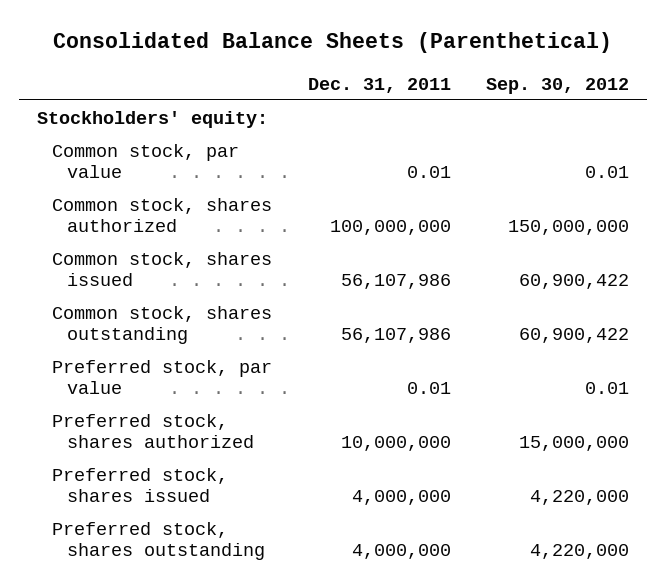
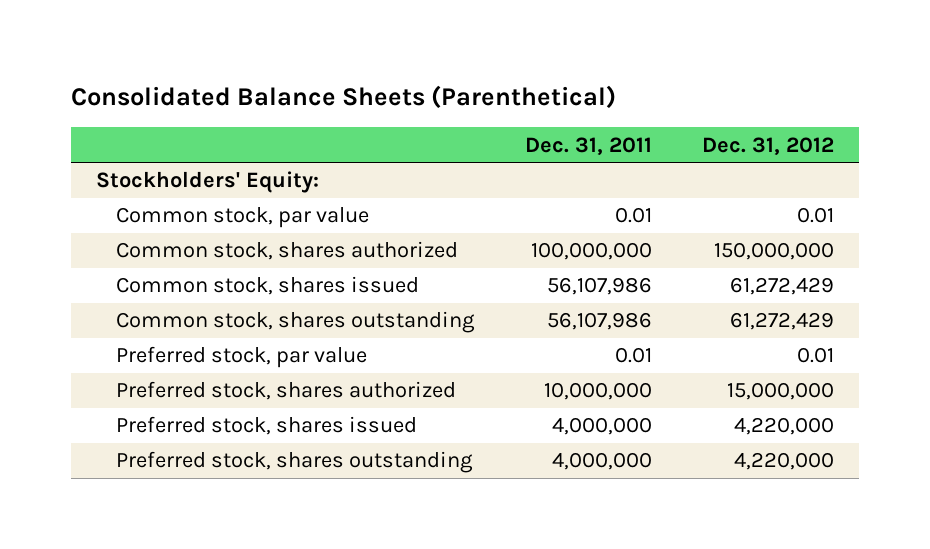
[486,77,630,94] Sep. 30, 2012 -> none
none -> [701,136,834,155] Dec. 31, 2012
[37,110,269,128] Stockholders' equity: -> [96,171,320,194] Stockholders' Equity:

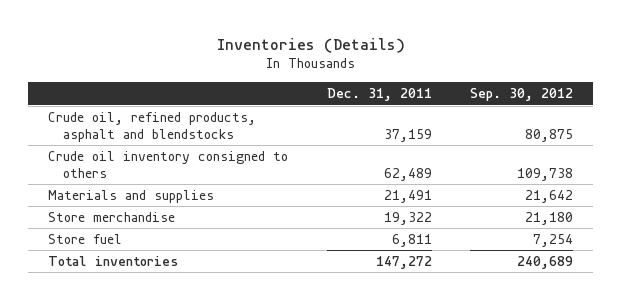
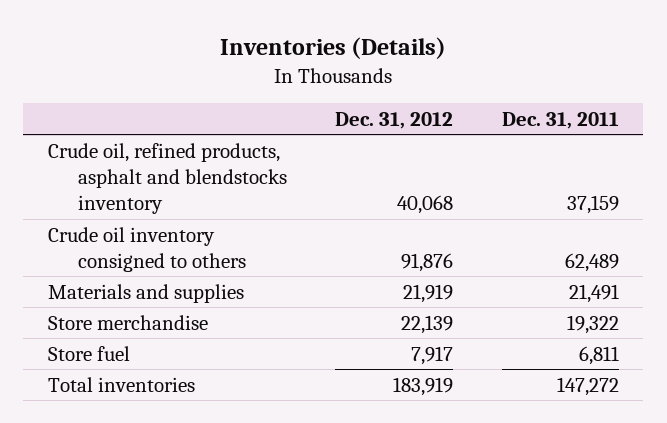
[470,88,574,102] Sep. 30, 2012 -> none
none -> [335,111,454,129] Dec. 31, 2012
[47,111,256,142] Crude oil, refined products, asphalt and blendstocks -> [47,142,287,214] Crude oil, refined products, asphalt and blendstocks inventory

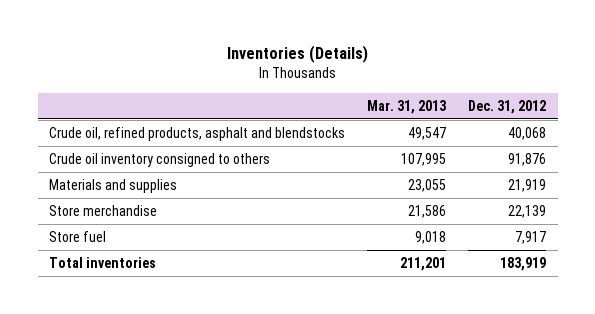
[502,111,620,129] Dec. 31, 2011 -> none
none -> [367,99,447,114] Mar. 31, 2013
[47,142,287,214] Crude oil, refined products, asphalt and blendstocks inventory -> [48,127,345,142] Crude oil, refined products, asphalt and blendstocks

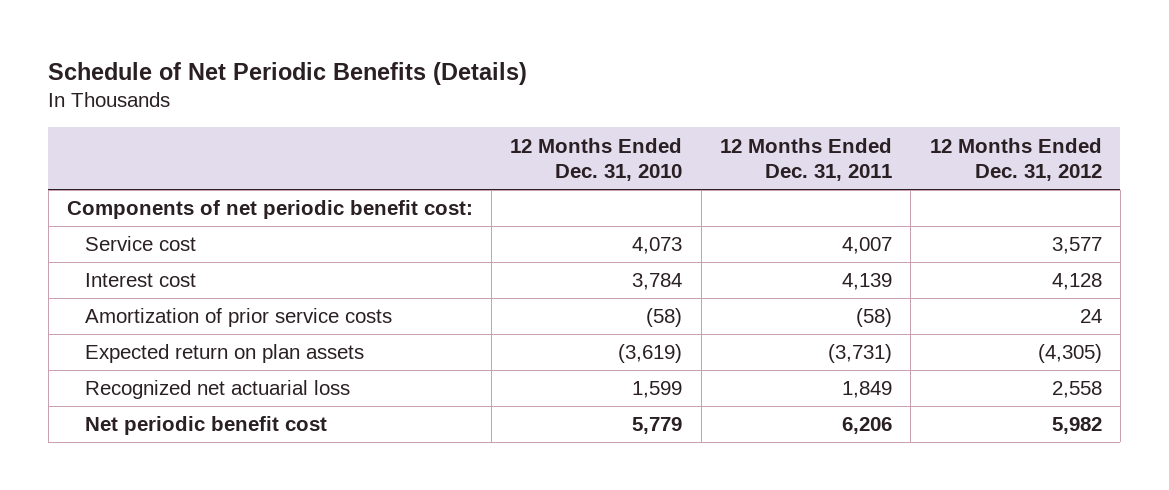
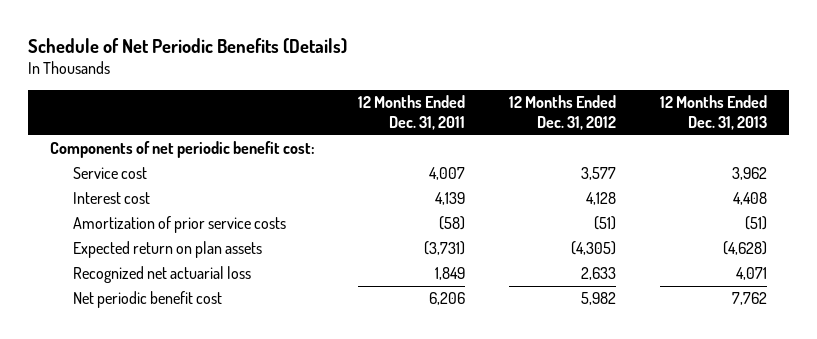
[510,137,683,181] 12 Months Ended Dec. 31, 2010 -> none
none -> [659,95,767,130] 12 Months Ended Dec. 31, 2013
[1079,309,1102,324] 24 -> [594,216,617,231] (51)
[1051,381,1102,399] 2,558 -> [581,267,617,281] 2,633

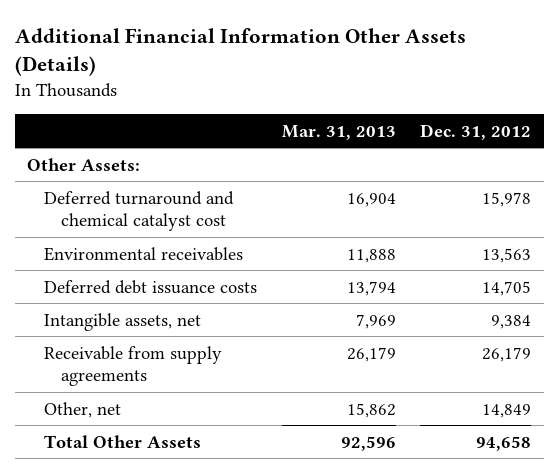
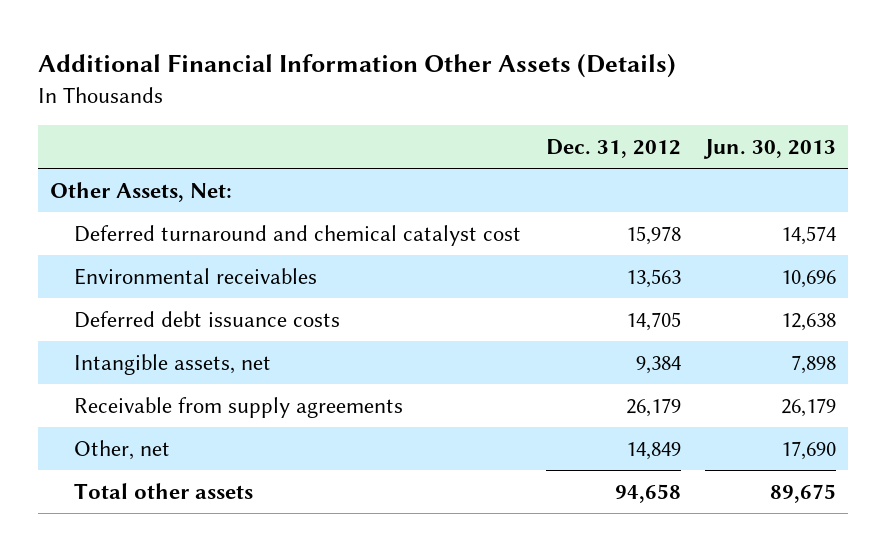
[281,124,396,140] Mar. 31, 2013 -> none
none -> [702,138,836,159] Jun. 30, 2013
[26,157,140,171] Other Assets: -> [49,181,232,202] Other Assets, Net:
[44,434,202,448] Total Other Assets -> [74,482,254,499] Total other assets

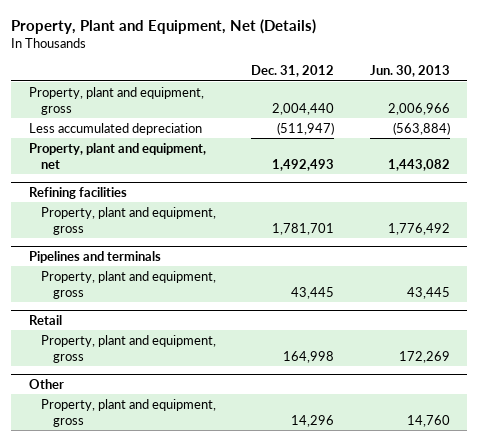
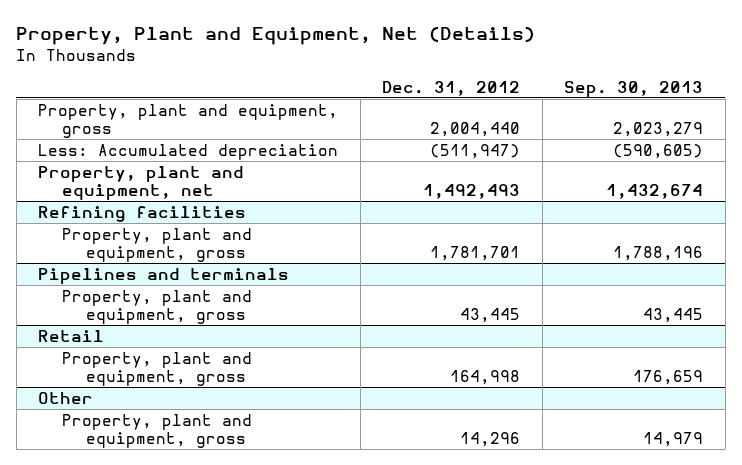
[369,65,450,78] Jun. 30, 2013 -> none
none -> [564,80,704,97] Sep. 30, 2013
[29,122,203,135] Less accumulated depreciation -> [38,143,339,160] Less: Accumulated depreciation

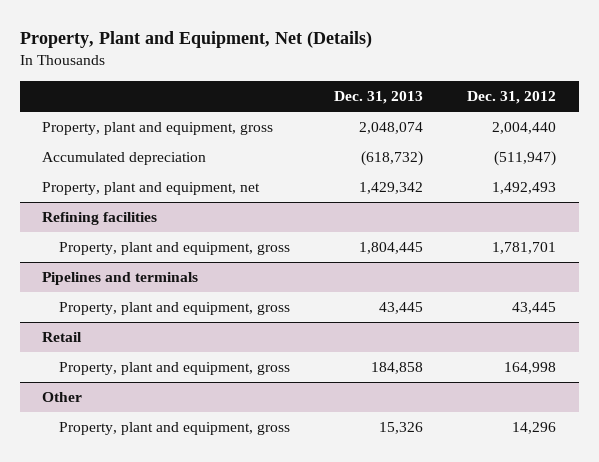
[564,80,704,97] Sep. 30, 2013 -> none
none -> [334,91,424,105] Dec. 31, 2013
[38,143,339,160] Less: Accumulated depreciation -> [42,152,207,166] Accumulated depreciation

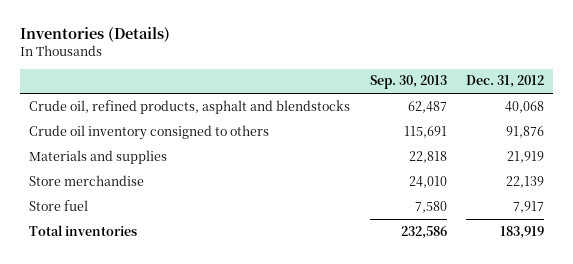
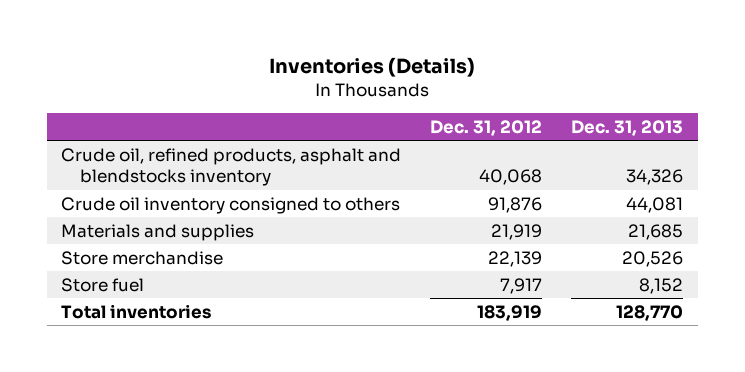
[369,75,447,90] Sep. 30, 2013 -> none
none -> [571,119,684,136] Dec. 31, 2013
[29,99,351,114] Crude oil, refined products, asphalt and blendstocks -> [61,147,402,187] Crude oil, refined products, asphalt and blendstocks inventory

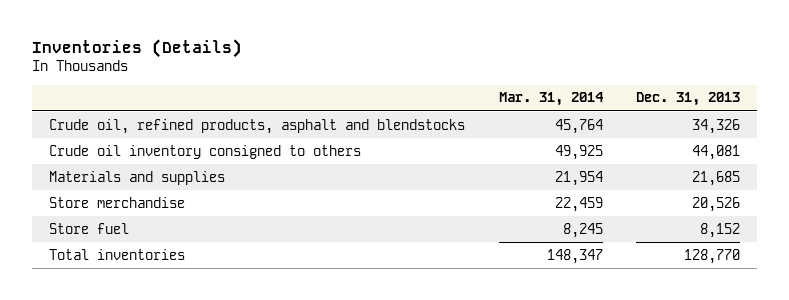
[430,119,543,136] Dec. 31, 2012 -> none
none -> [498,92,604,107] Mar. 31, 2014
[61,147,402,187] Crude oil, refined products, asphalt and blendstocks inventory -> [48,118,465,134] Crude oil, refined products, asphalt and blendstocks

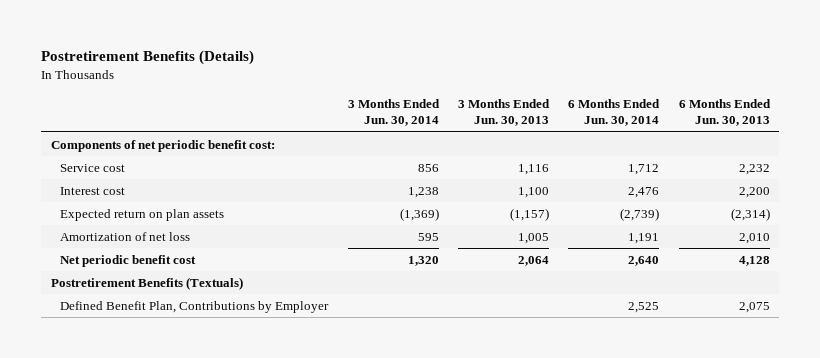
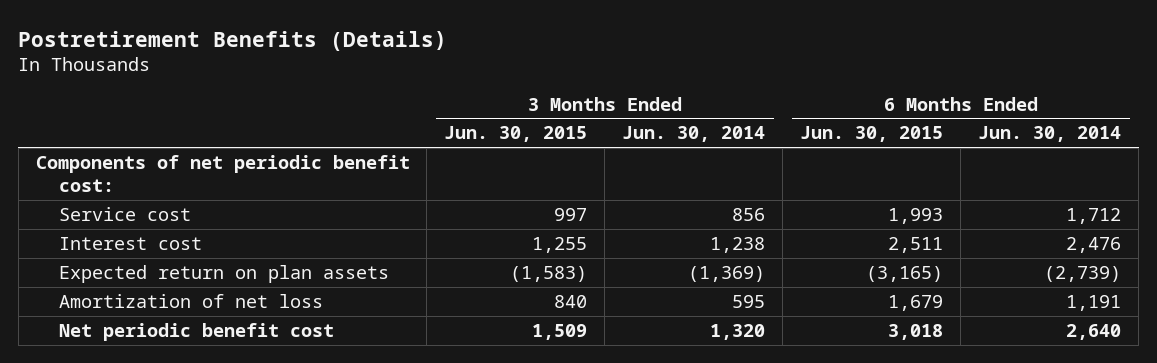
[457,99,550,127] 3 Months Ended Jun. 30, 2013 -> none
[678,99,771,127] 6 Months Ended Jun. 30, 2013 -> none
none -> [444,126,588,143] Jun. 30, 2015
none -> [800,126,944,143] Jun. 30, 2015
[50,276,243,290] Postretirement Benefits (Textuals) -> none
[60,300,330,313] Defined Benefit Plan, Contributions by Employer -> none

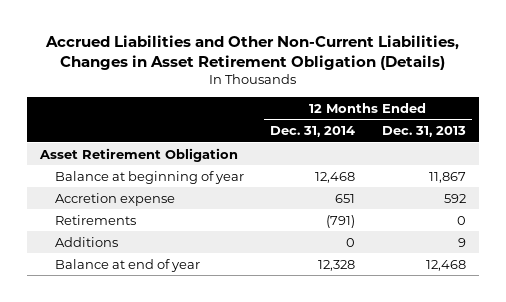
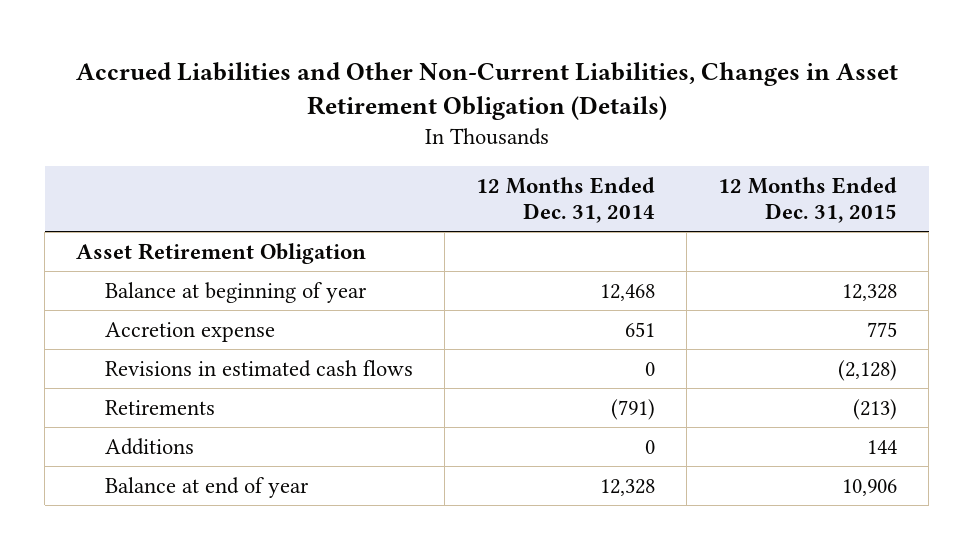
[381,125,466,137] Dec. 31, 2013 -> none
none -> [718,177,898,224] 12 Months Ended Dec. 31, 2015
none -> [105,359,414,377] Revisions in estimated cash flows

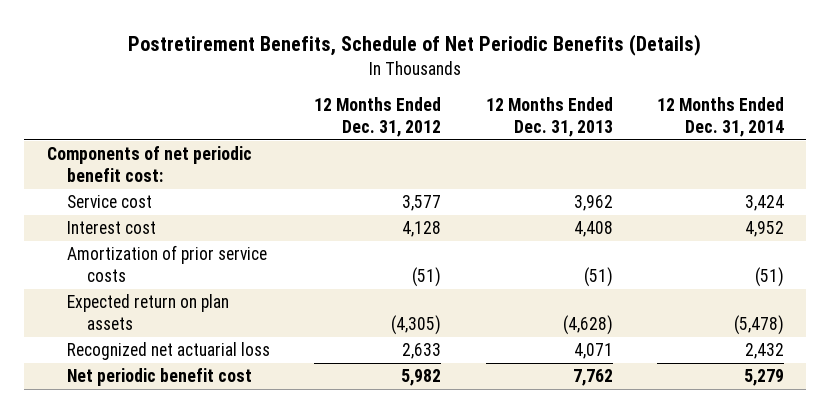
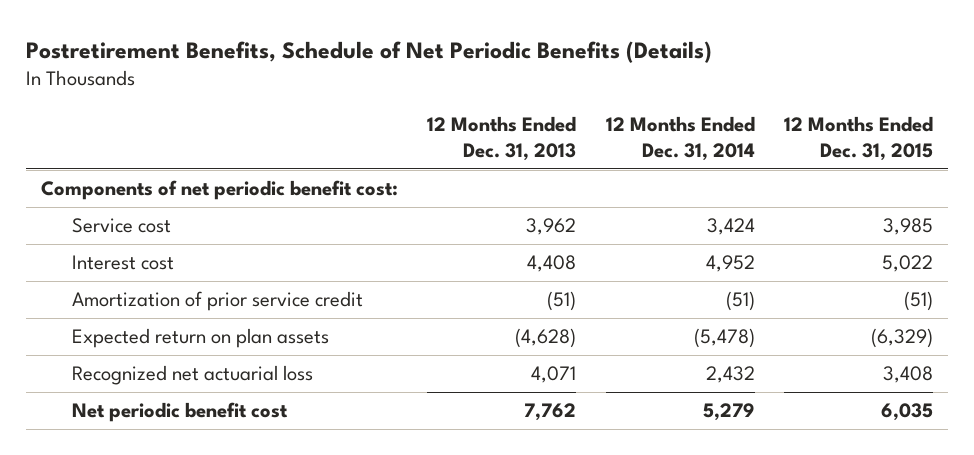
[314,97,442,138] 12 Months Ended Dec. 31, 2012 -> none
none -> [784,115,934,161] 12 Months Ended Dec. 31, 2015
[66,245,267,283] Amortization of prior service costs -> [72,291,364,312] Amortization of prior service credit

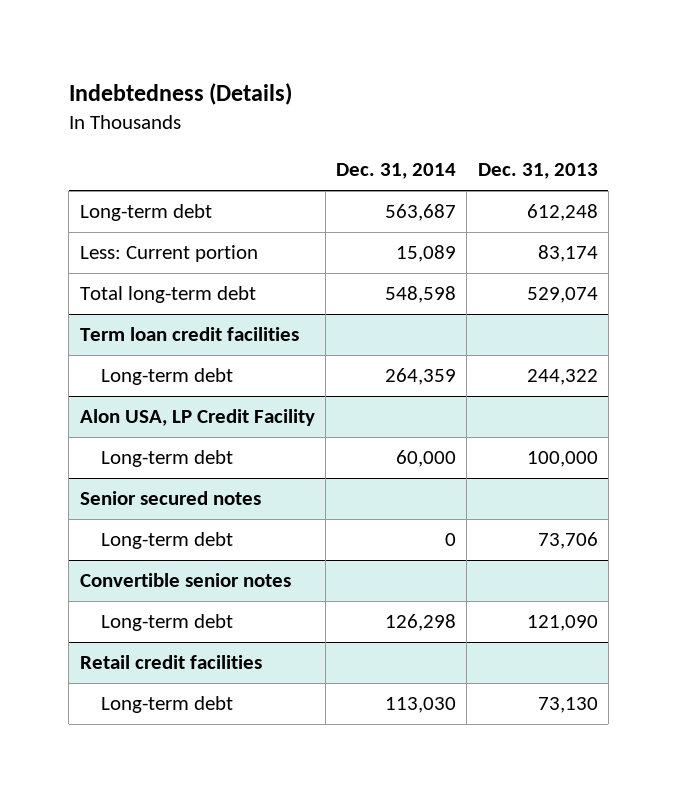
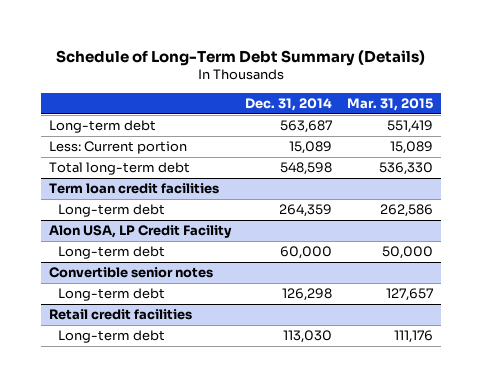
[68,82,292,105] Indebtedness (Details) -> [55,49,425,66] Schedule of Long-Term Debt Summary (Details)
[477,163,598,180] Dec. 31, 2013 -> none
none -> [347,98,434,112] Mar. 31, 2015
[79,491,261,506] Senior secured notes -> none
[101,532,234,550] Long-term debt -> none

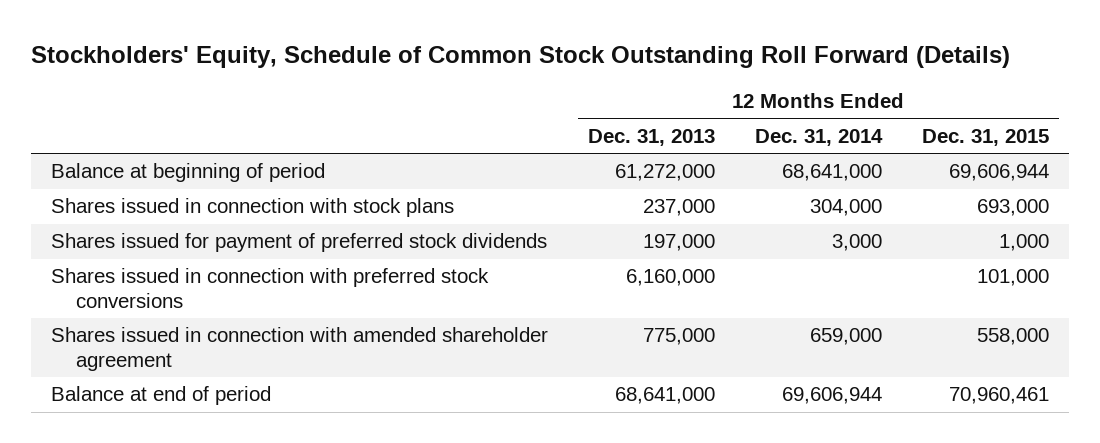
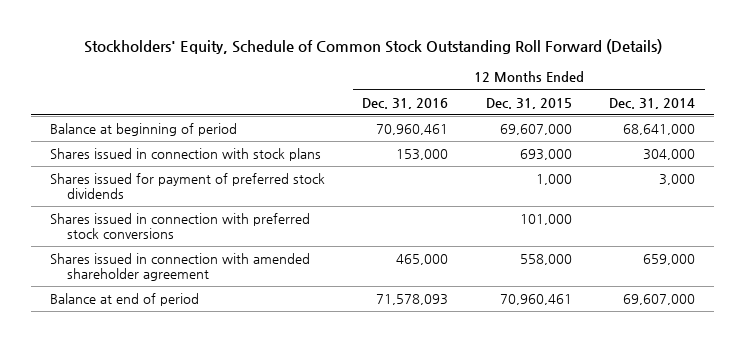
[587,128,715,146] Dec. 31, 2013 -> none
none -> [362,97,449,109] Dec. 31, 2016
[948,164,1049,182] 69,606,944 -> [499,124,572,136] 69,607,000
[781,387,882,405] 69,606,944 -> [623,294,696,306] 69,607,000

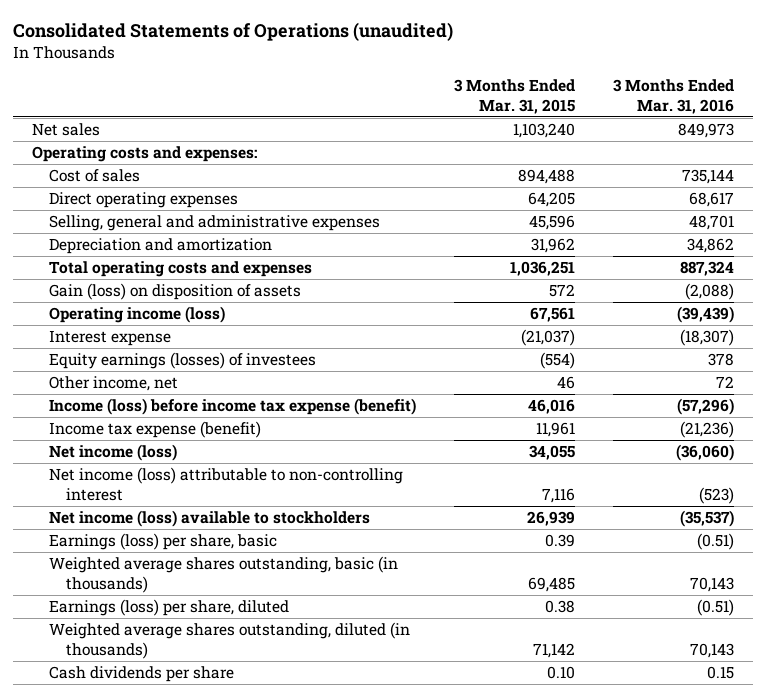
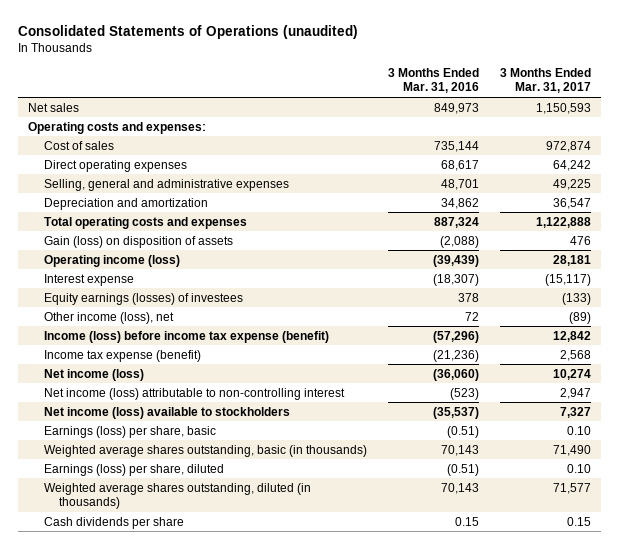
[454,79,576,114] 3 Months Ended Mar. 31, 2015 -> none
none -> [499,68,591,94] 3 Months Ended Mar. 31, 2017
[48,376,178,392] Other income, net -> [43,311,174,324] Other income (loss), net

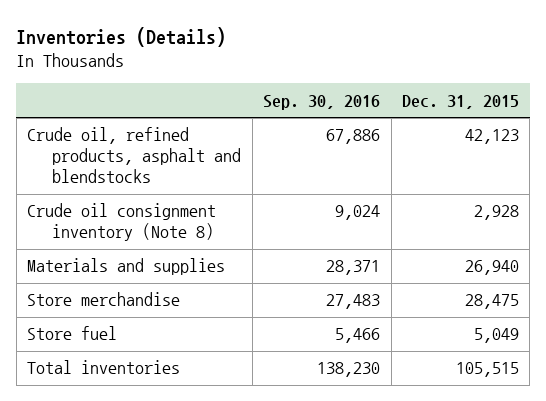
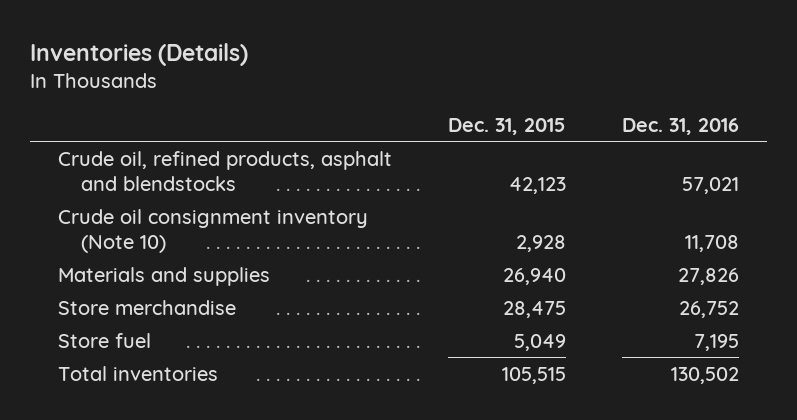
[263,94,381,110] Sep. 30, 2016 -> none
none -> [622,117,740,135] Dec. 31, 2016
[27,203,217,242] Crude oil consignment inventory (Note 8) -> [57,208,368,253] Crude oil consignment inventory (Note 10)

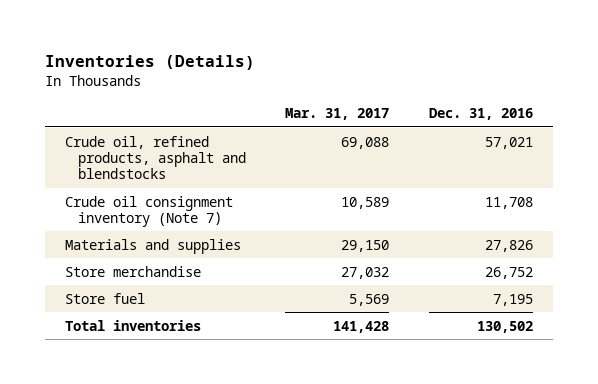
[448,117,567,135] Dec. 31, 2015 -> none
none -> [285,108,390,121] Mar. 31, 2017
[57,208,368,253] Crude oil consignment inventory (Note 10) -> [64,195,233,227] Crude oil consignment inventory (Note 7)

